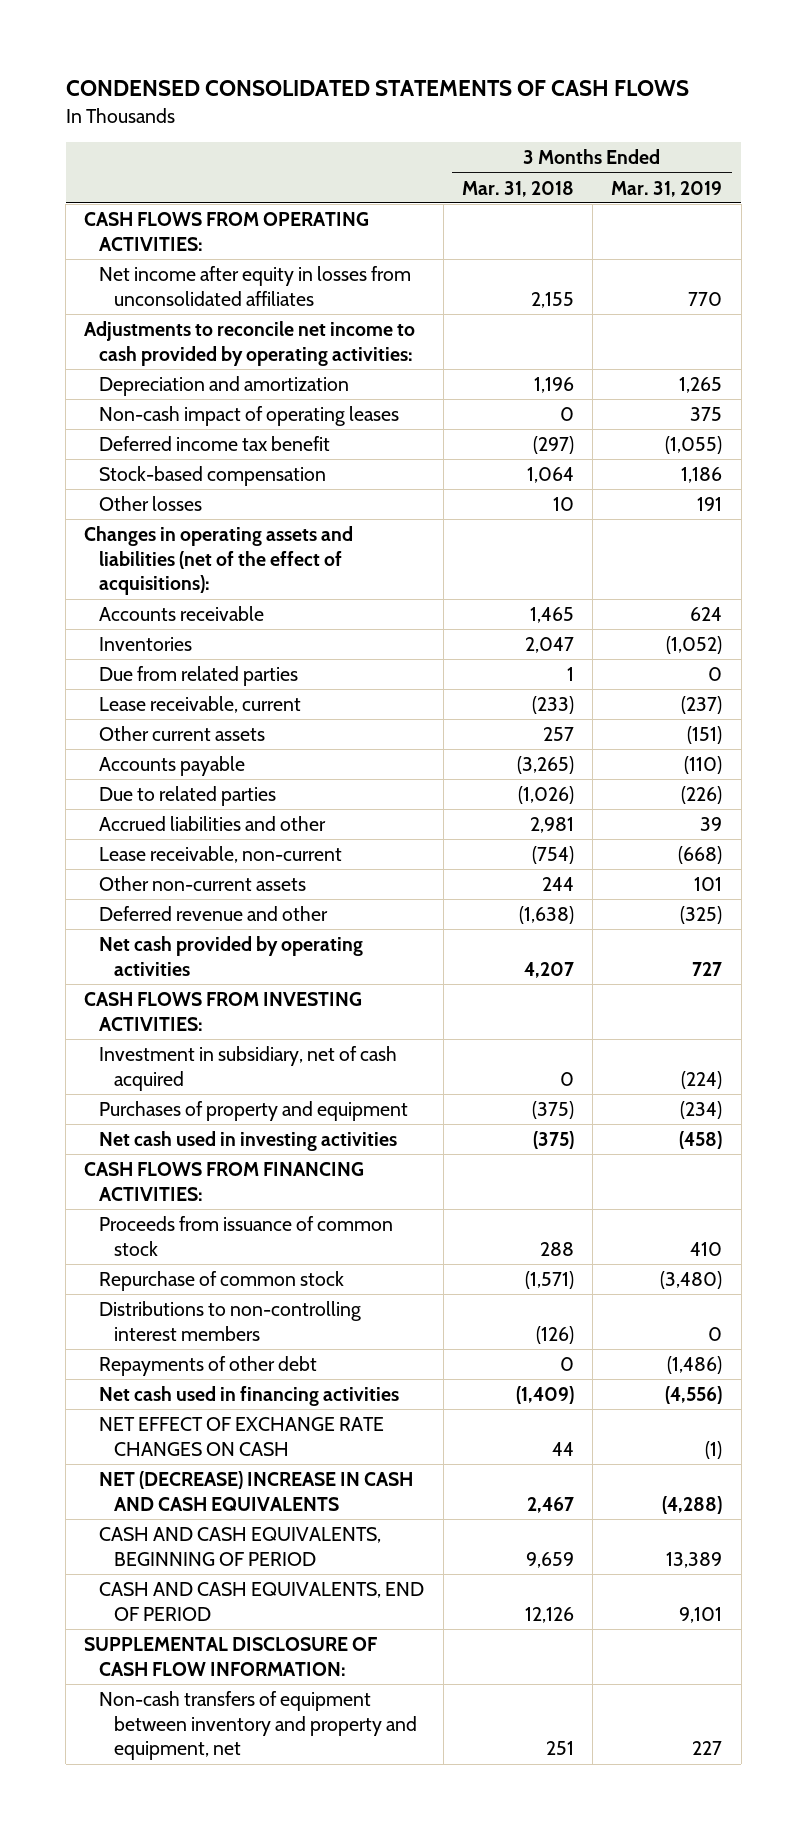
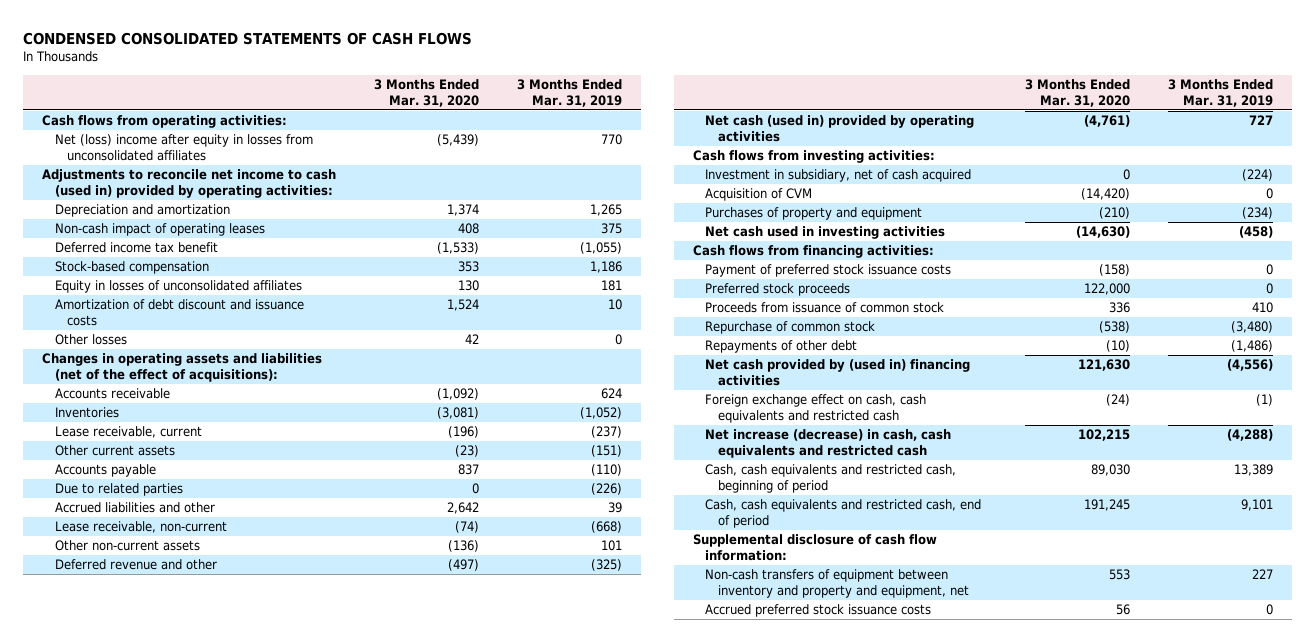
[461,180,574,197] Mar. 31, 2018 -> none
none -> [374,78,480,107] 3 Months Ended Mar. 31, 2020
[84,212,370,251] CASH FLOWS FROM OPERATING ACTIVITIES: -> [42,115,288,129] Cash flows from operating activities:
[99,266,412,306] Net income after equity in losses from unconsolidated affiliates -> [54,134,313,162] Net (loss) income after equity in losses from unconsolidated affiliates
[84,321,416,366] Adjustments to reconcile net income to cash provided by operating activities: -> [42,169,337,199] Adjustments to reconcile net income to cash (used in) provided by operating activities:
none -> [54,280,302,294] Equity in losses of unconsolidated affiliates
none -> [54,299,304,327] Amortization of debt discount and issuance costs
[697,497,723,512] 191 -> [615,334,623,346] 0
[99,666,299,687] Due from related parties -> none
[99,936,364,976] Net cash provided by operating activities -> [705,115,975,143] Net cash (used in) provided by operating activities
[84,992,363,1031] CASH FLOWS FROM INVESTING ACTIVITIES: -> [693,150,936,164] Cash flows from investing activities:
none -> [705,188,813,202] Acquisition of CVM
[84,1162,365,1201] CASH FLOWS FROM FINANCING ACTIVITIES: -> [693,245,935,259] Cash flows from financing activities:
none -> [705,264,952,278] Payment of preferred stock issuance costs
none -> [705,283,851,297] Preferred stock proceeds
[99,1301,362,1341] Distributions to non-controlling interest members -> none
[99,1386,400,1407] Net cash used in financing activities -> [705,359,971,387] Net cash provided by (used in) financing activities
[99,1417,385,1456] NET EFFECT OF EXCHANGE RATE CHANGES ON CASH -> [705,394,927,424] Foreign exchange effect on cash, cash equivalents and restricted cash
[99,1471,414,1511] NET (DECREASE) INCREASE IN CASH AND CASH EQUIVALENTS -> [705,429,952,459] Net increase (decrease) in cash, cash equivalents and restricted cash
[99,1527,382,1566] CASH AND CASH EQUIVALENTS, BEGINNING OF PERIOD -> [705,464,957,494] Cash, cash equivalents and restricted cash, beginning of period
[99,1582,425,1621] CASH AND CASH EQUIVALENTS, END OF PERIOD -> [705,499,982,529] Cash, cash equivalents and restricted cash, end of period
[84,1637,378,1676] SUPPLEMENTAL DISCLOSURE OF CASH FLOW INFORMATION: -> [693,534,938,562] Supplemental disclosure of cash flow information:
none -> [705,604,932,618] Accrued preferred stock issuance costs

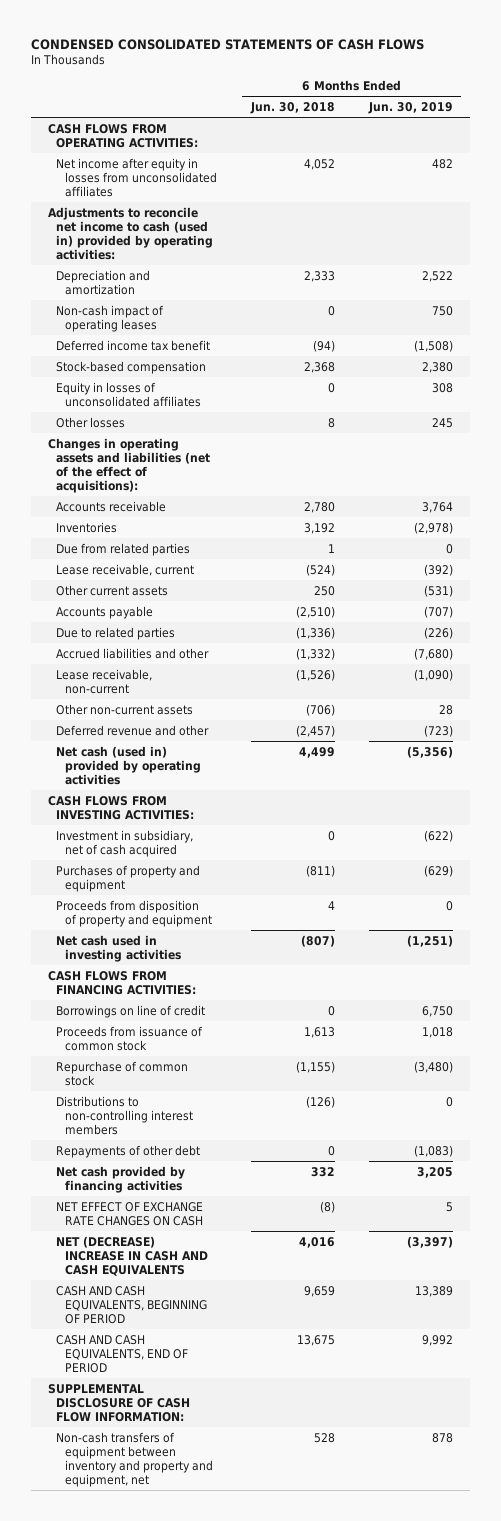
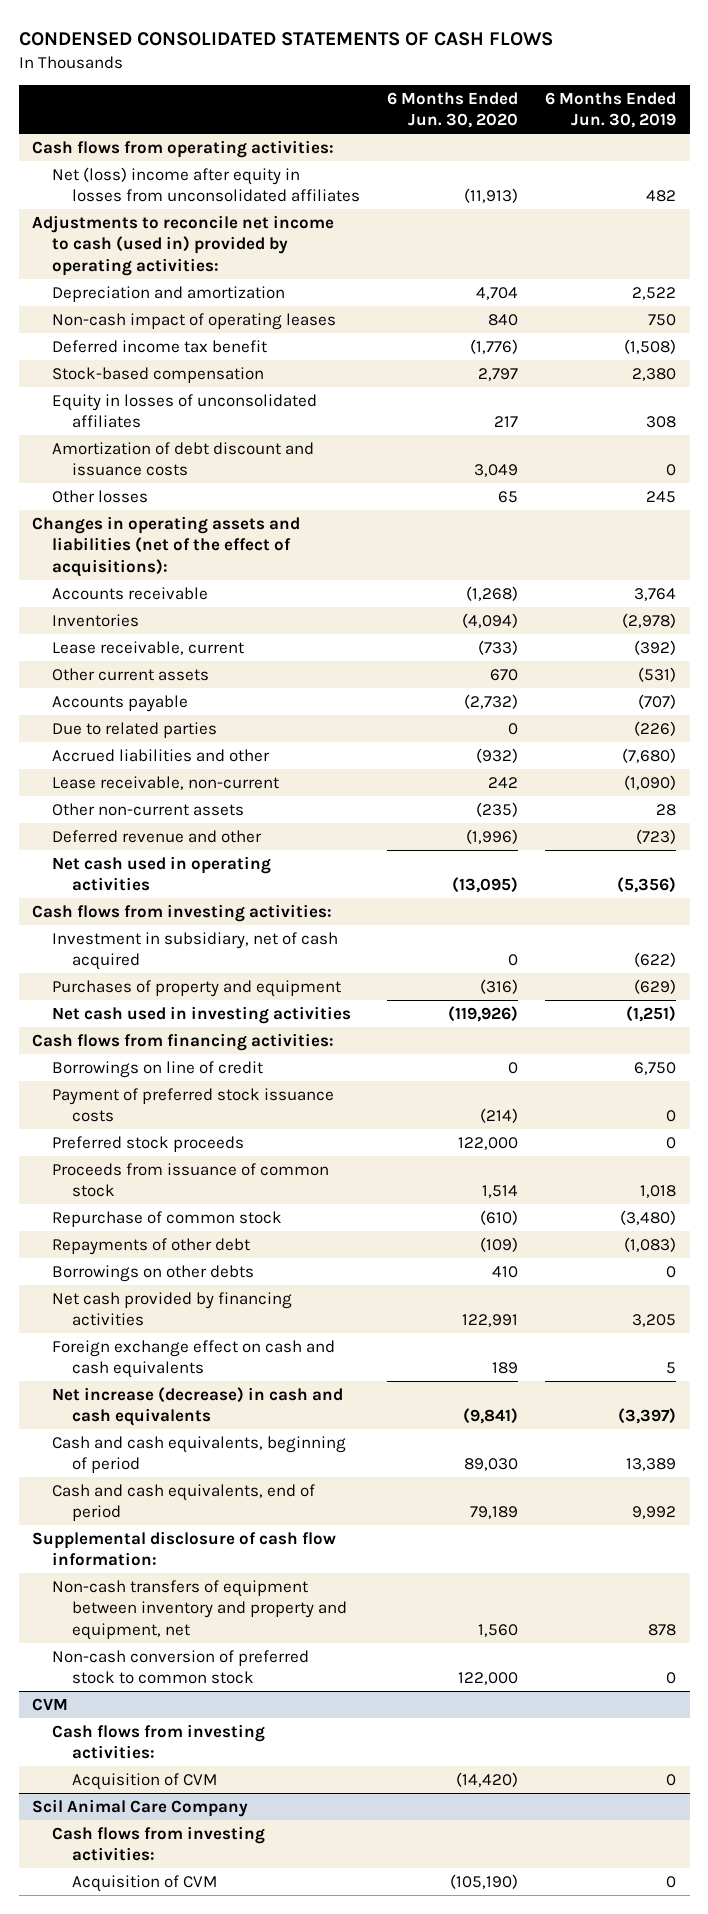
[249,102,335,115] Jun. 30, 2018 -> none
none -> [387,91,519,129] 6 Months Ended Jun. 30, 2020
[47,123,199,148] CASH FLOWS FROM OPERATING ACTIVITIES: -> [32,139,335,158] Cash flows from operating activities:
[56,157,218,197] Net income after equity in losses from unconsolidated affiliates -> [52,166,361,203] Net (loss) income after equity in losses from unconsolidated affiliates
none -> [52,441,315,477] Amortization of debt discount and issuance costs
[56,542,191,556] Due from related parties -> none
[56,745,202,785] Net cash (used in) provided by operating activities -> [52,855,272,892] Net cash used in operating activities
[47,795,195,820] CASH FLOWS FROM INVESTING ACTIVITIES: -> [32,903,333,922] Cash flows from investing activities:
[56,899,213,927] Proceeds from disposition of property and equipment -> none
[47,970,197,995] CASH FLOWS FROM FINANCING ACTIVITIES: -> [32,1032,335,1051] Cash flows from financing activities:
none -> [52,1087,335,1123] Payment of preferred stock issuance costs
none -> [52,1135,245,1152] Preferred stock proceeds
[56,1095,194,1135] Distributions to non-controlling interest members -> none
none -> [52,1264,255,1282] Borrowings on other debts
[56,1201,204,1226] NET EFFECT OF EXCHANGE RATE CHANGES ON CASH -> [52,1339,336,1379] Foreign exchange effect on cash and cash equivalents
[56,1235,209,1276] NET (DECREASE) INCREASE IN CASH AND CASH EQUIVALENTS -> [52,1386,344,1427] Net increase (decrease) in cash and cash equivalents
[56,1285,208,1324] CASH AND CASH EQUIVALENTS, BEGINNING OF PERIOD -> [52,1435,347,1474] Cash and cash equivalents, beginning of period
[56,1334,189,1373] CASH AND CASH EQUIVALENTS, END OF PERIOD -> [52,1483,316,1522] Cash and cash equivalents, end of period
[47,1383,191,1422] SUPPLEMENTAL DISCLOSURE OF CASH FLOW INFORMATION: -> [32,1530,337,1567] Supplemental disclosure of cash flow information:
none -> [52,1649,310,1685] Non-cash conversion of preferred stock to common stock
none -> [32,1697,69,1711] CVM
none -> [52,1723,266,1760] Cash flows from investing activities:
none -> [72,1772,218,1790] Acquisition of CVM
none -> [32,1798,249,1817] Scil Animal Care Company
none -> [52,1825,266,1862] Cash flows from investing activities:
none -> [72,1874,218,1892] Acquisition of CVM

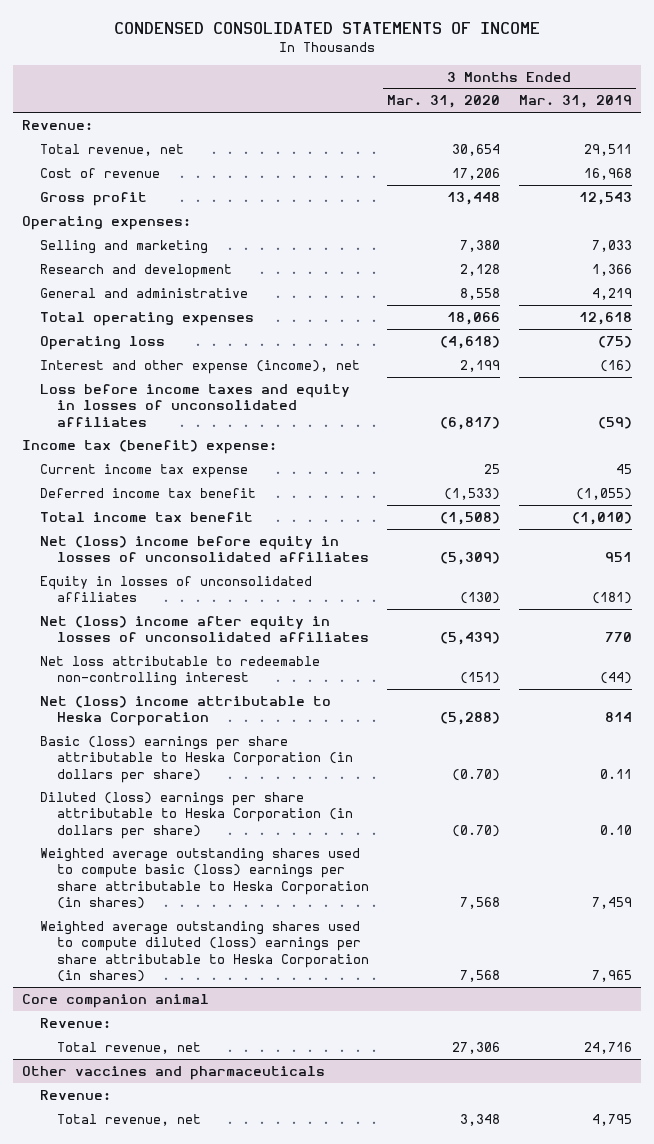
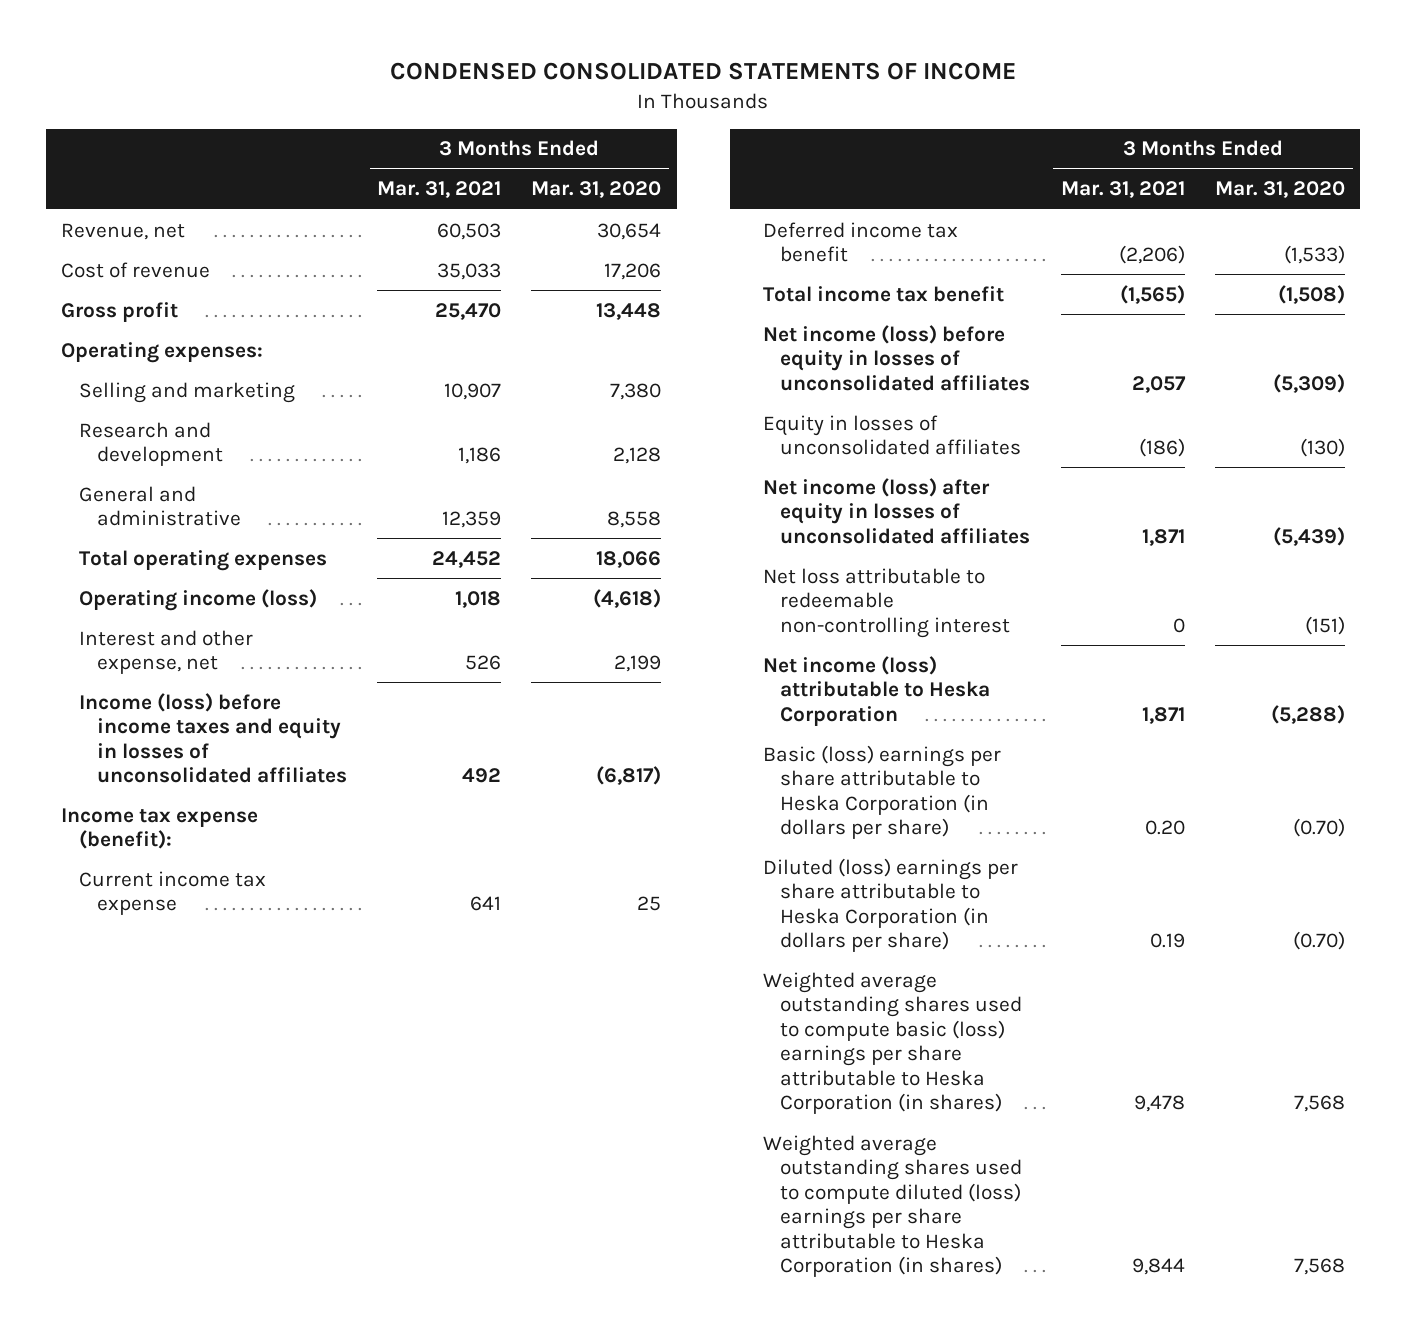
[518,95,632,109] Mar. 31, 2019 -> none
none -> [377,181,502,199] Mar. 31, 2021
[22,119,94,130] Revenue: -> none
[39,143,184,156] Total revenue, net -> [61,222,186,240] Revenue, net
[39,335,165,350] Operating loss -> [78,588,317,611] Operating income (loss)
[39,359,360,374] Interest and other expense (income), net -> [78,629,253,675] Interest and other expense, net
[39,383,350,427] Loss before income taxes and equity in losses of unconsolidated affiliates -> [78,692,347,784] Income (loss) before income taxes and equity in losses of unconsolidated affiliates
[22,439,278,454] Income tax (benefit) expense: -> [61,807,259,850] Income tax expense (benefit):
[39,535,369,563] Net (loss) income before equity in losses of unconsolidated affiliates -> [762,324,1031,391] Net income (loss) before equity in losses of unconsolidated affiliates
[39,615,369,643] Net (loss) income after equity in losses of unconsolidated affiliates -> [762,477,1031,544] Net income (loss) after equity in losses of unconsolidated affiliates
[39,695,331,727] Net (loss) income attributable to Heska Corporation -> [762,655,991,726] Net income (loss) attributable to Heska Corporation
[22,993,210,1008] Core companion animal -> none
[39,1017,111,1028] Revenue: -> none
[56,1041,201,1054] Total revenue, net -> none
[22,1065,326,1080] Other vaccines and pharmaceuticals -> none
[39,1089,111,1100] Revenue: -> none
[56,1113,201,1126] Total revenue, net -> none

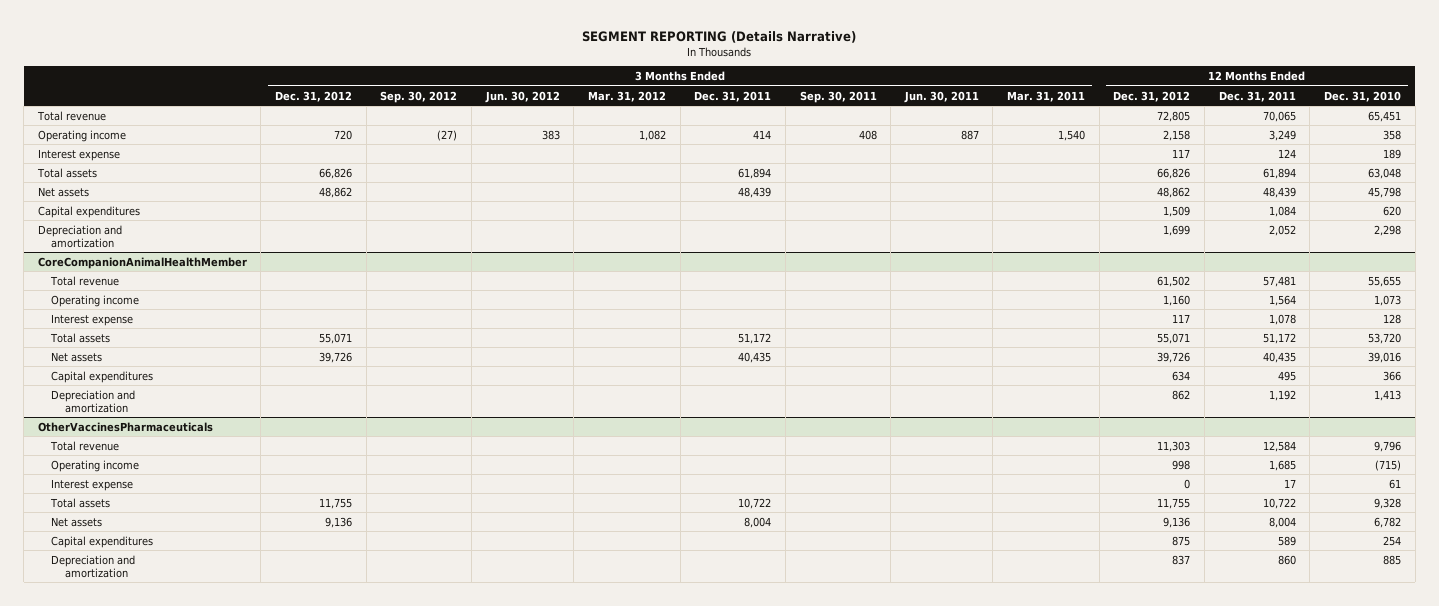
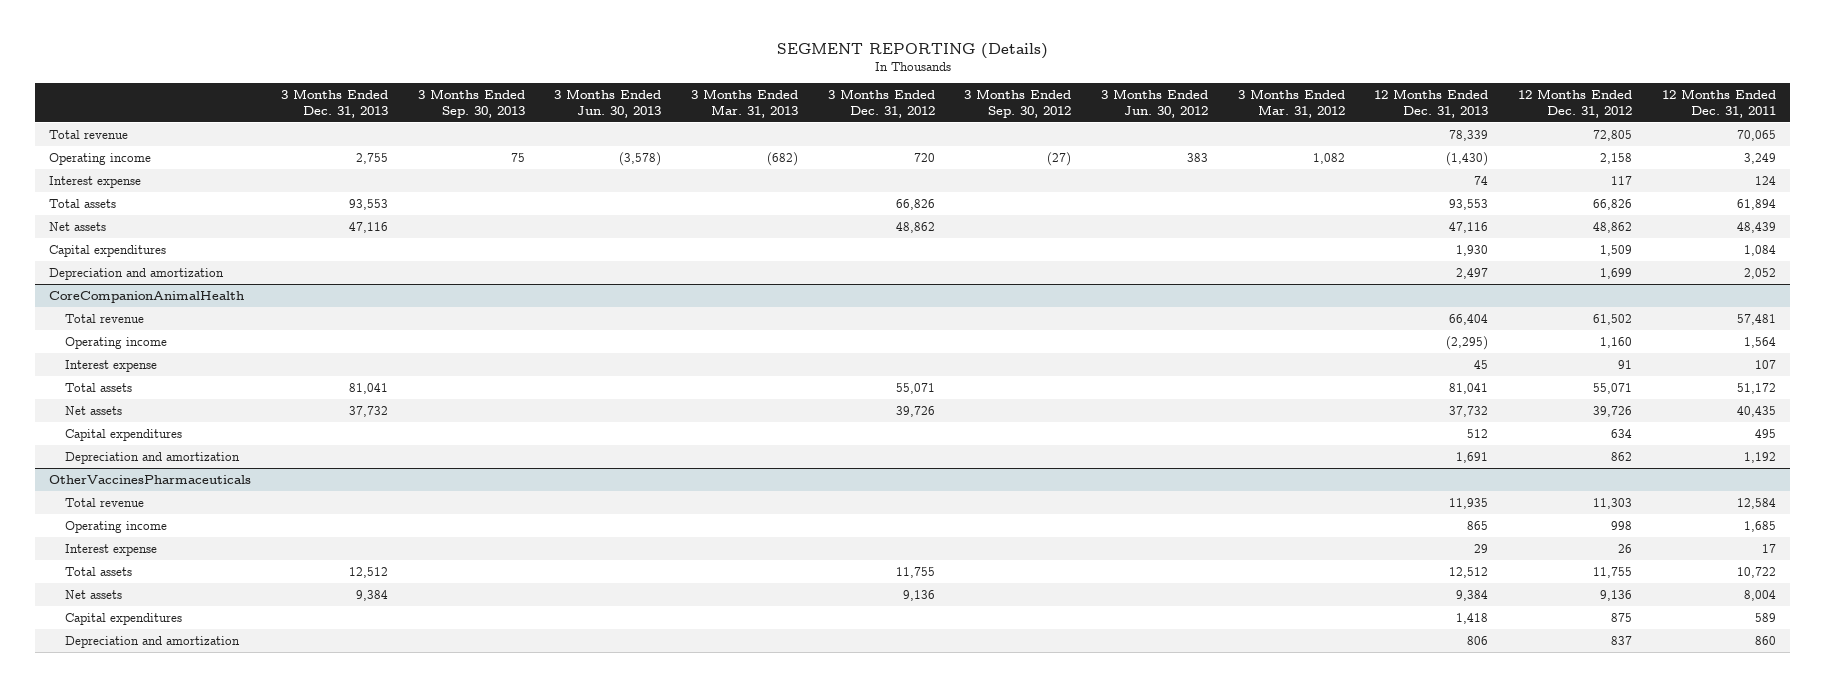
[582,30,857,43] SEGMENT REPORTING (Details Narrative) -> [776,42,1048,59] SEGMENT REPORTING (Details)
[694,90,772,102] Dec. 31, 2011 -> none
[799,90,877,103] Sep. 30, 2011 -> none
[903,90,979,103] Jun. 30, 2011 -> none
[1007,90,1086,102] Mar. 31, 2011 -> none
[1323,90,1401,102] Dec. 31, 2010 -> none
none -> [281,88,389,118] 3 Months Ended Dec. 31, 2013
none -> [417,88,525,118] 3 Months Ended Sep. 30, 2013
none -> [554,88,662,118] 3 Months Ended Jun. 30, 2013
none -> [691,88,799,118] 3 Months Ended Mar. 31, 2013
none -> [1374,88,1489,118] 12 Months Ended Dec. 31, 2013
[37,256,247,269] CoreCompanionAnimalHealthMember -> none
none -> [49,290,245,303] CoreCompanionAnimalHealth
[1172,313,1191,323] 117 -> [1617,359,1632,369] 91
[1268,313,1296,325] 1,078 -> [1754,359,1776,369] 107
[1184,478,1191,489] 0 -> [1617,543,1632,553] 26

